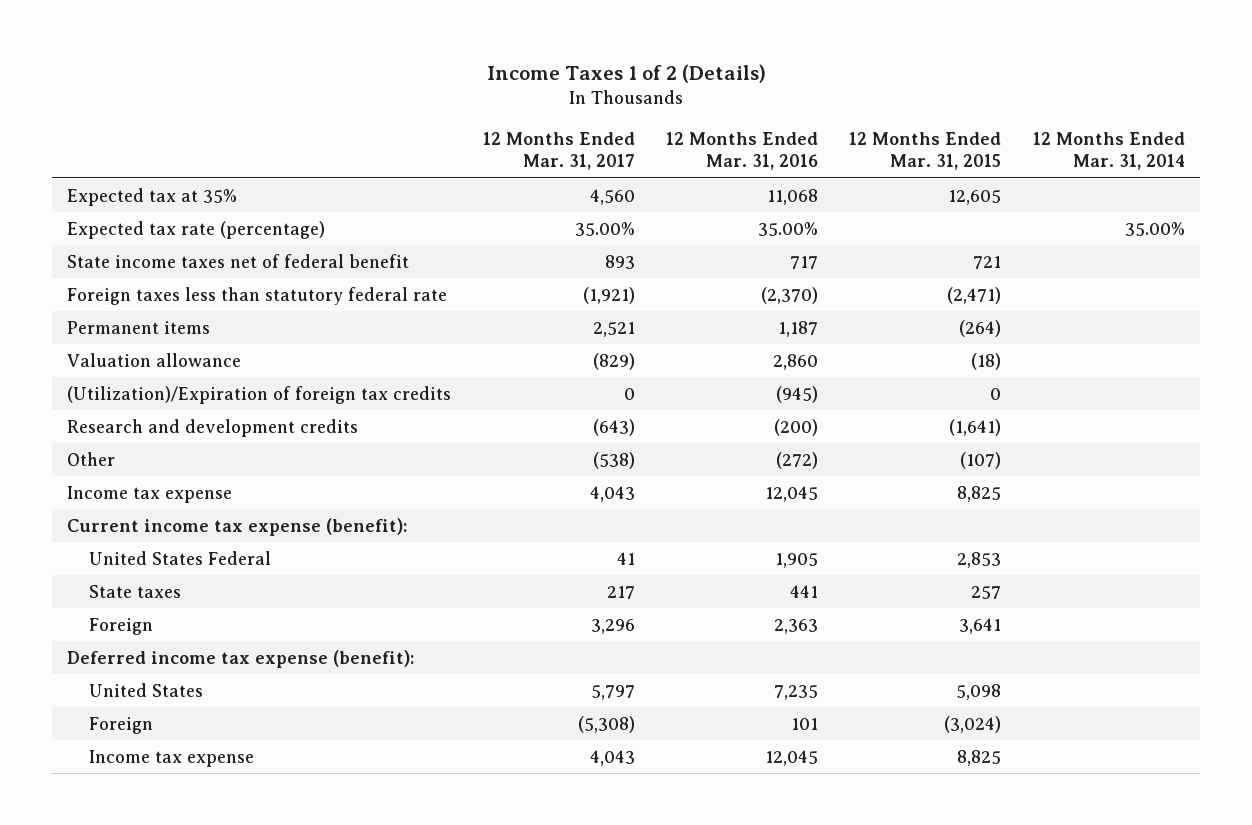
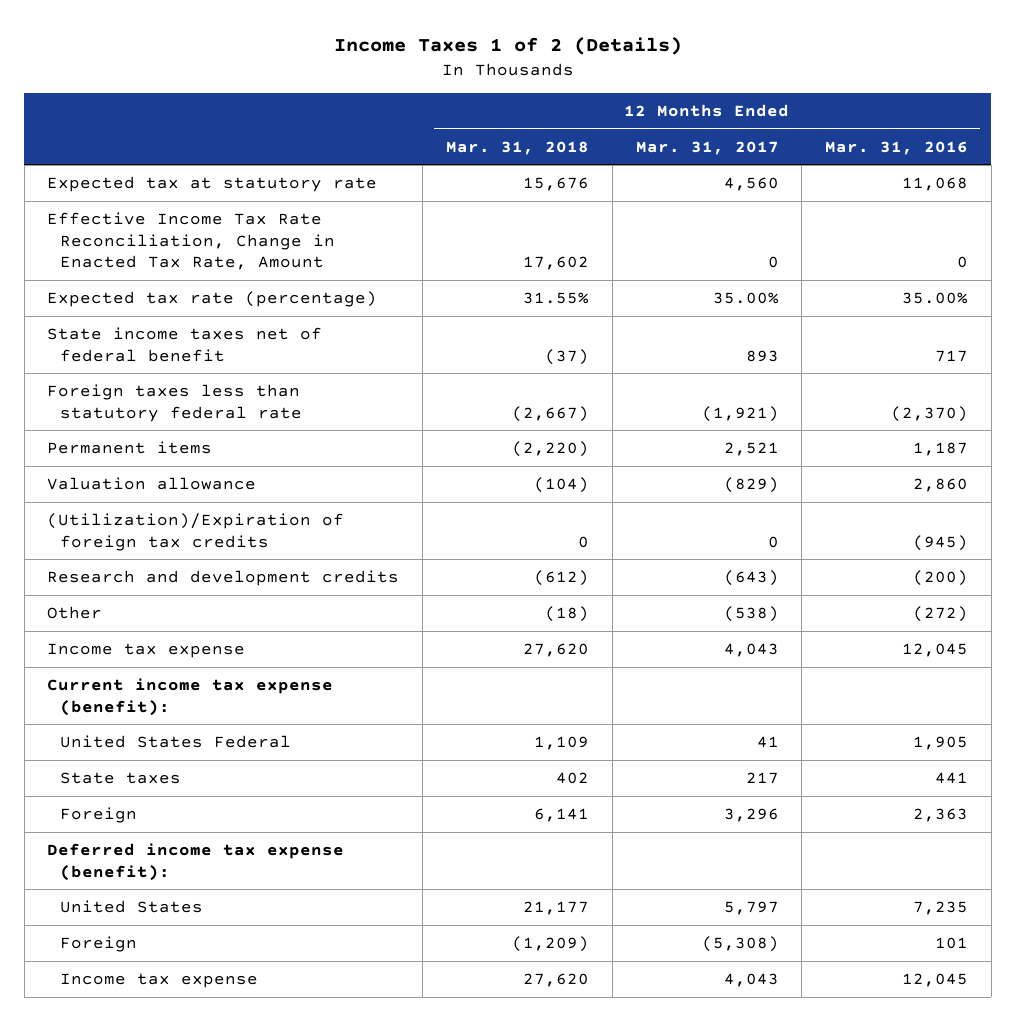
[849,131,1002,171] 12 Months Ended Mar. 31, 2015 -> none
[1032,131,1185,171] 12 Months Ended Mar. 31, 2014 -> none
none -> [445,140,589,155] Mar. 31, 2018
[67,187,238,206] Expected tax at 35% -> [47,176,378,193] Expected tax at statutory rate
none -> [47,212,336,271] Effective Income Tax Rate Reconciliation, Change in Enacted Tax Rate, Amount

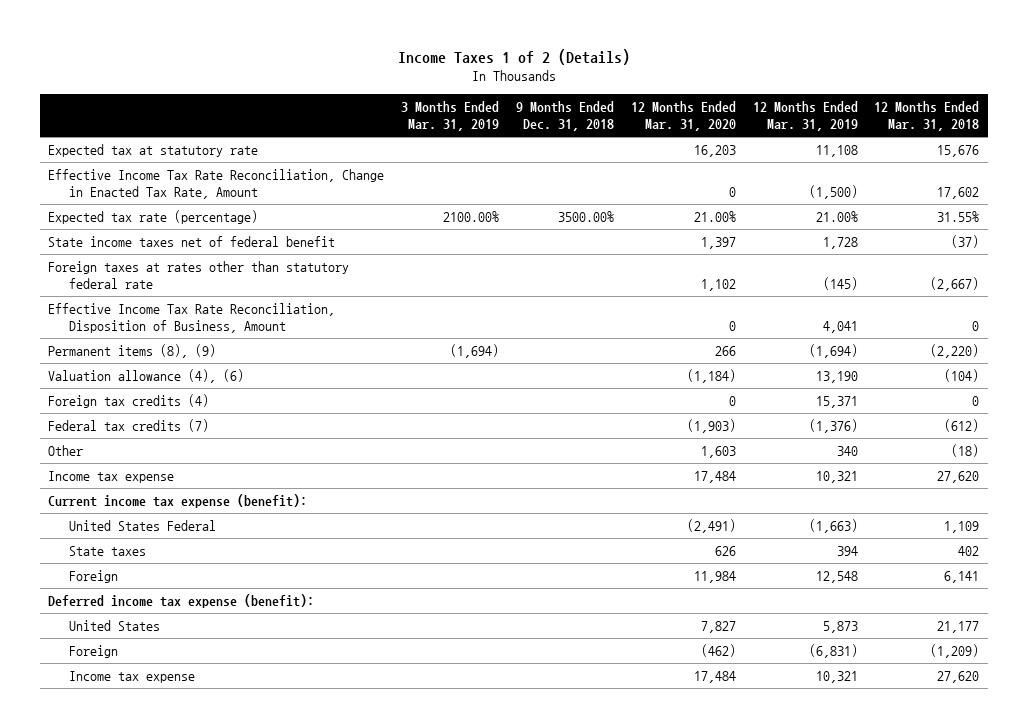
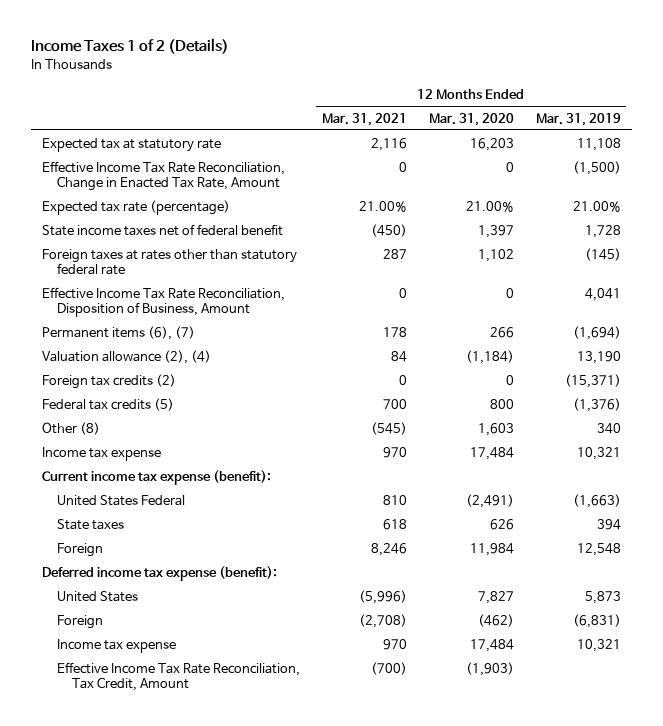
[401,100,500,132] 3 Months Ended Mar. 31, 2019 -> none
[516,100,615,132] 9 Months Ended Dec. 31, 2018 -> none
[874,100,980,132] 12 Months Ended Mar. 31, 2018 -> none
none -> [321,112,407,126] Mar. 31, 2021
[48,343,217,358] Permanent items (8), (9) -> [41,325,195,340] Permanent items (6), (7)
[48,368,245,383] Valuation allowance (4), (6) -> [41,349,211,364] Valuation allowance (2), (4)
[48,393,210,408] Foreign tax credits (4) -> [41,373,176,389] Foreign tax credits (2)
[815,395,858,408] 15,371 -> [564,373,621,388] (15,371)
[48,418,210,432] Federal tax credits (7) -> [41,397,174,411] Federal tax credits (5)
[686,418,736,433] (1,903) -> [489,398,514,409] 800
[48,444,84,456] Other -> [41,421,100,435] Other (8)
none -> [56,661,300,692] Effective Income Tax Rate Reconciliation, Tax Credit, Amount

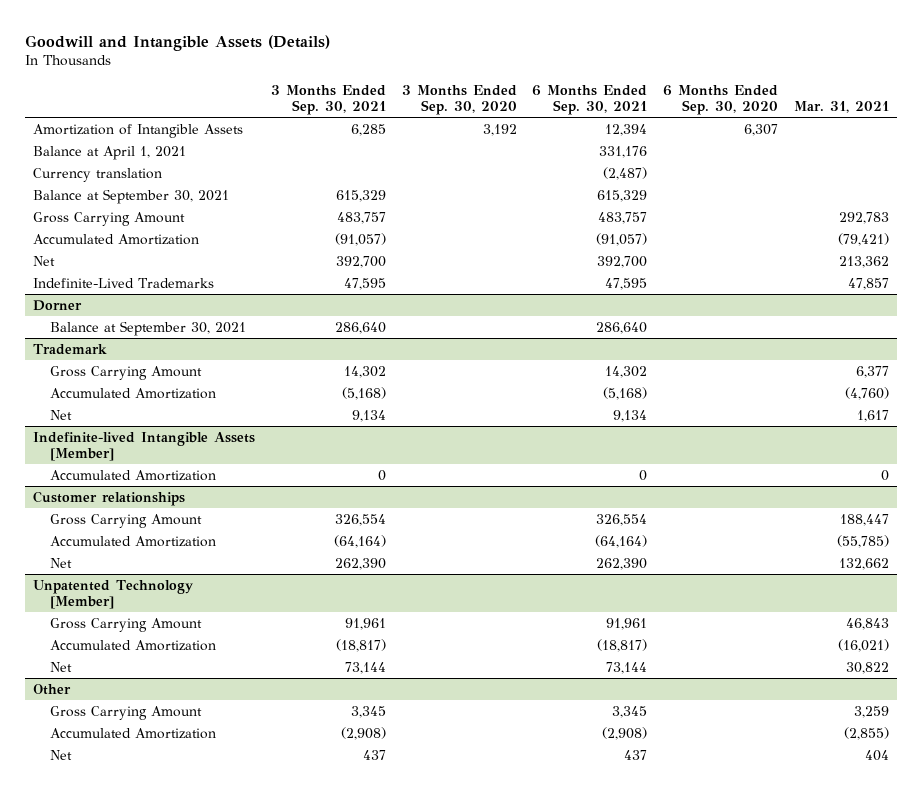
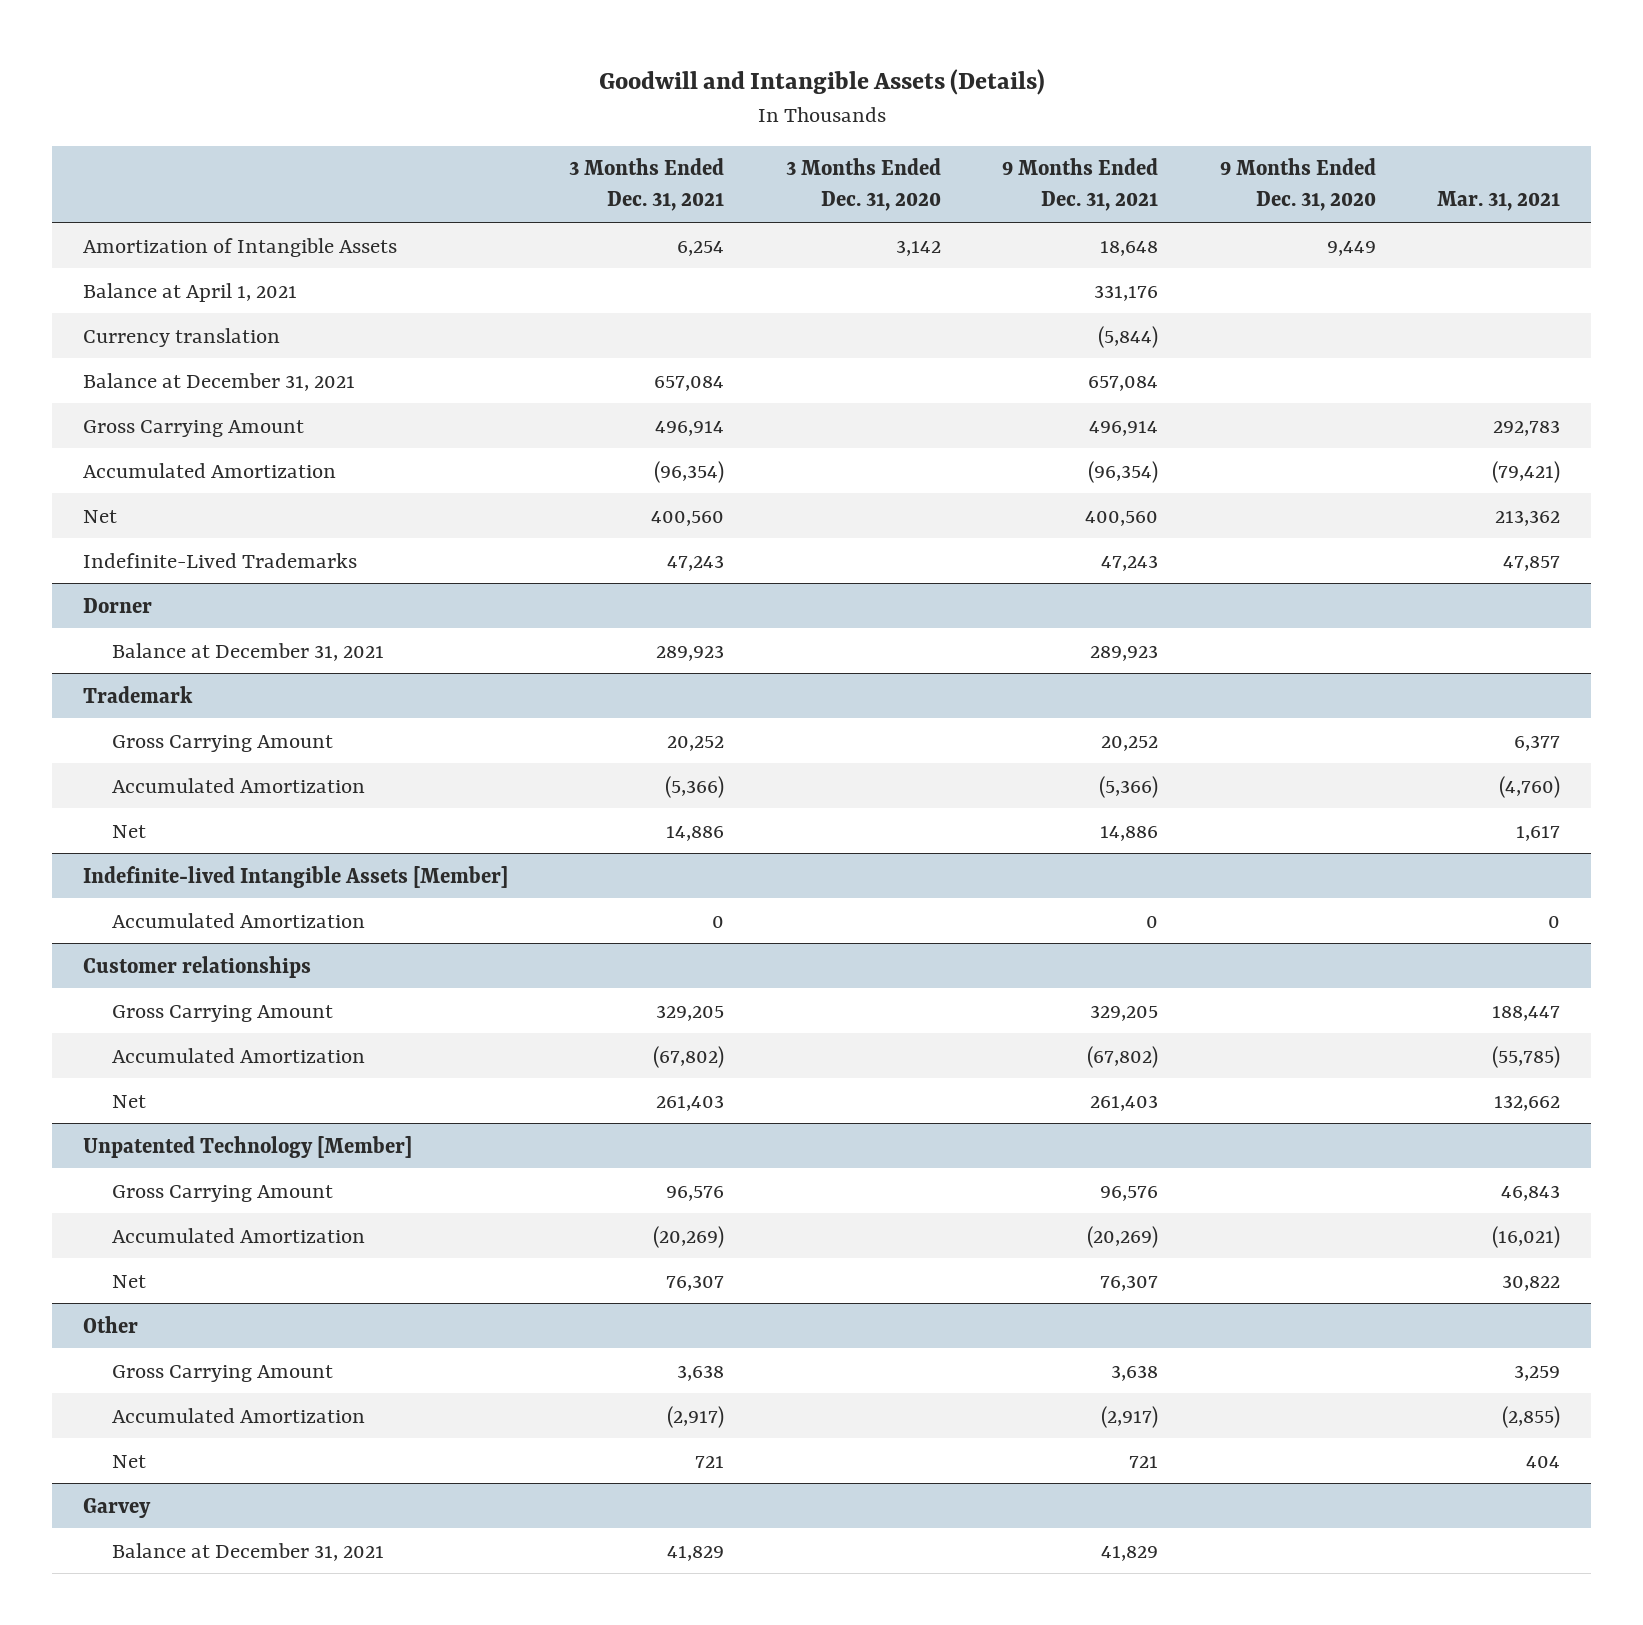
[270,84,386,116] 3 Months Ended Sep. 30, 2021 -> none
[401,84,517,116] 3 Months Ended Sep. 30, 2020 -> none
[532,84,648,116] 6 Months Ended Sep. 30, 2021 -> none
[662,84,778,116] 6 Months Ended Sep. 30, 2020 -> none
none -> [569,158,725,212] 3 Months Ended Dec. 31, 2021
none -> [785,158,941,212] 3 Months Ended Dec. 31, 2020
none -> [1002,158,1159,212] 9 Months Ended Dec. 31, 2021
none -> [1219,158,1376,212] 9 Months Ended Dec. 31, 2020
[33,188,230,204] Balance at September 30, 2021 -> [82,372,355,391] Balance at December 31, 2021
[49,320,246,336] Balance at September 30, 2021 -> [112,642,385,661] Balance at December 31, 2021
none -> [82,1497,151,1518] Garvey
none -> [112,1542,385,1561] Balance at December 31, 2021

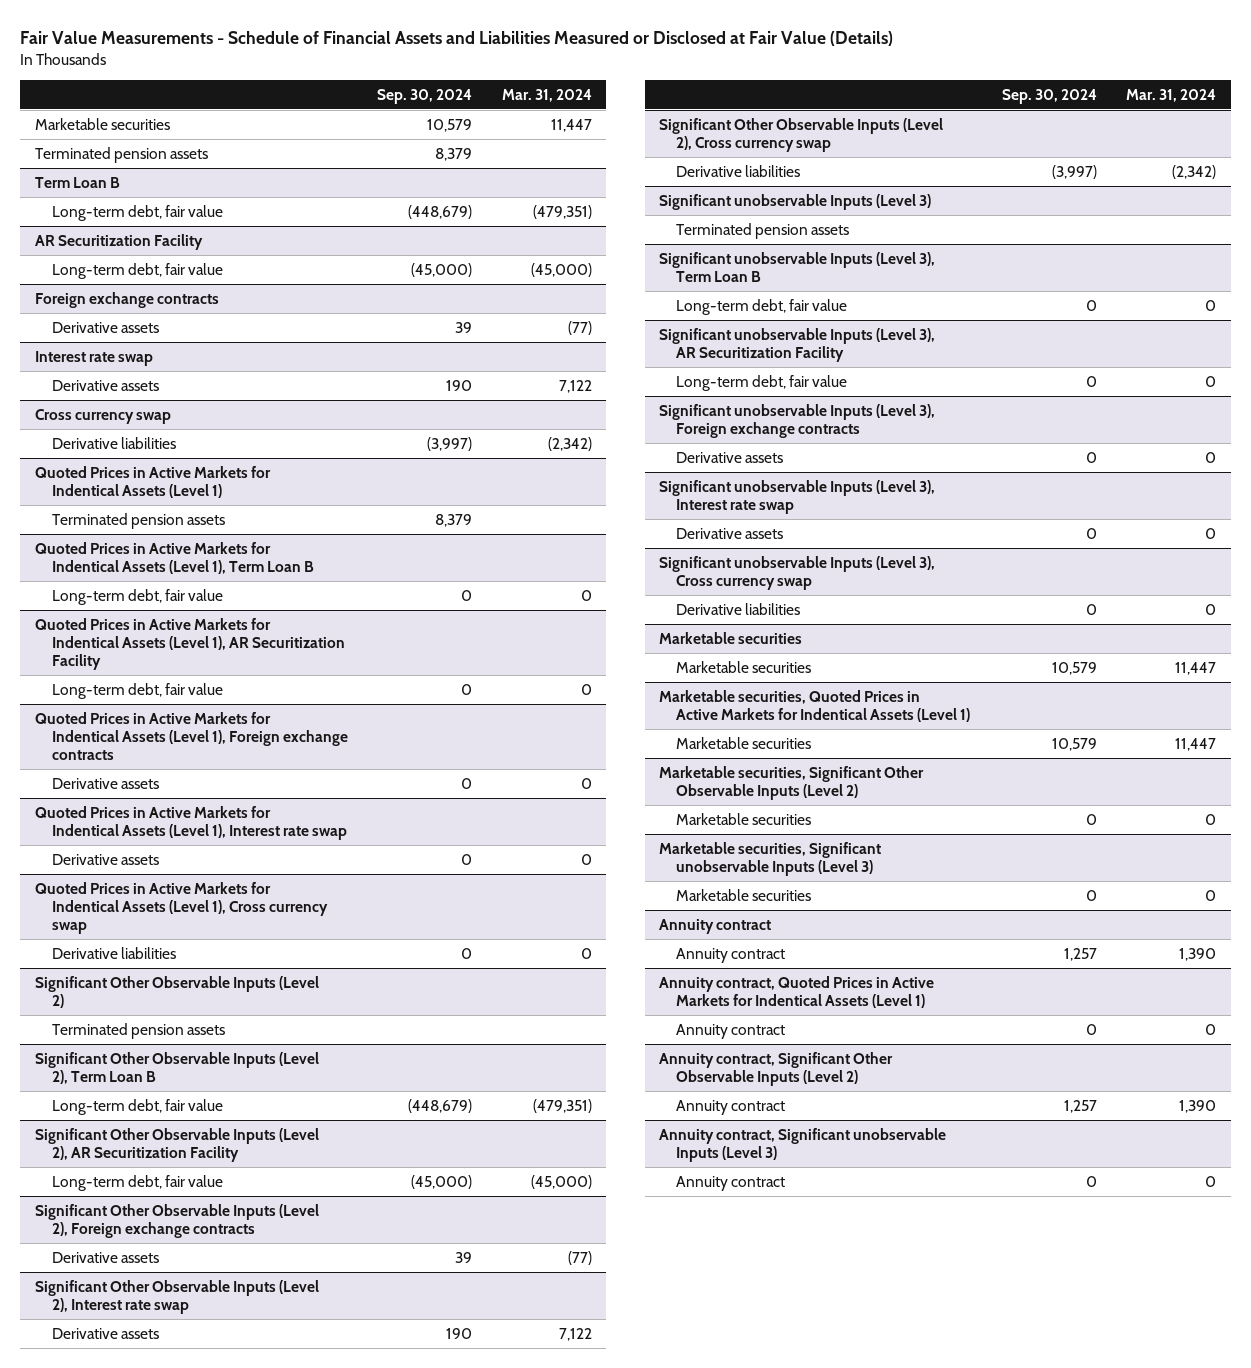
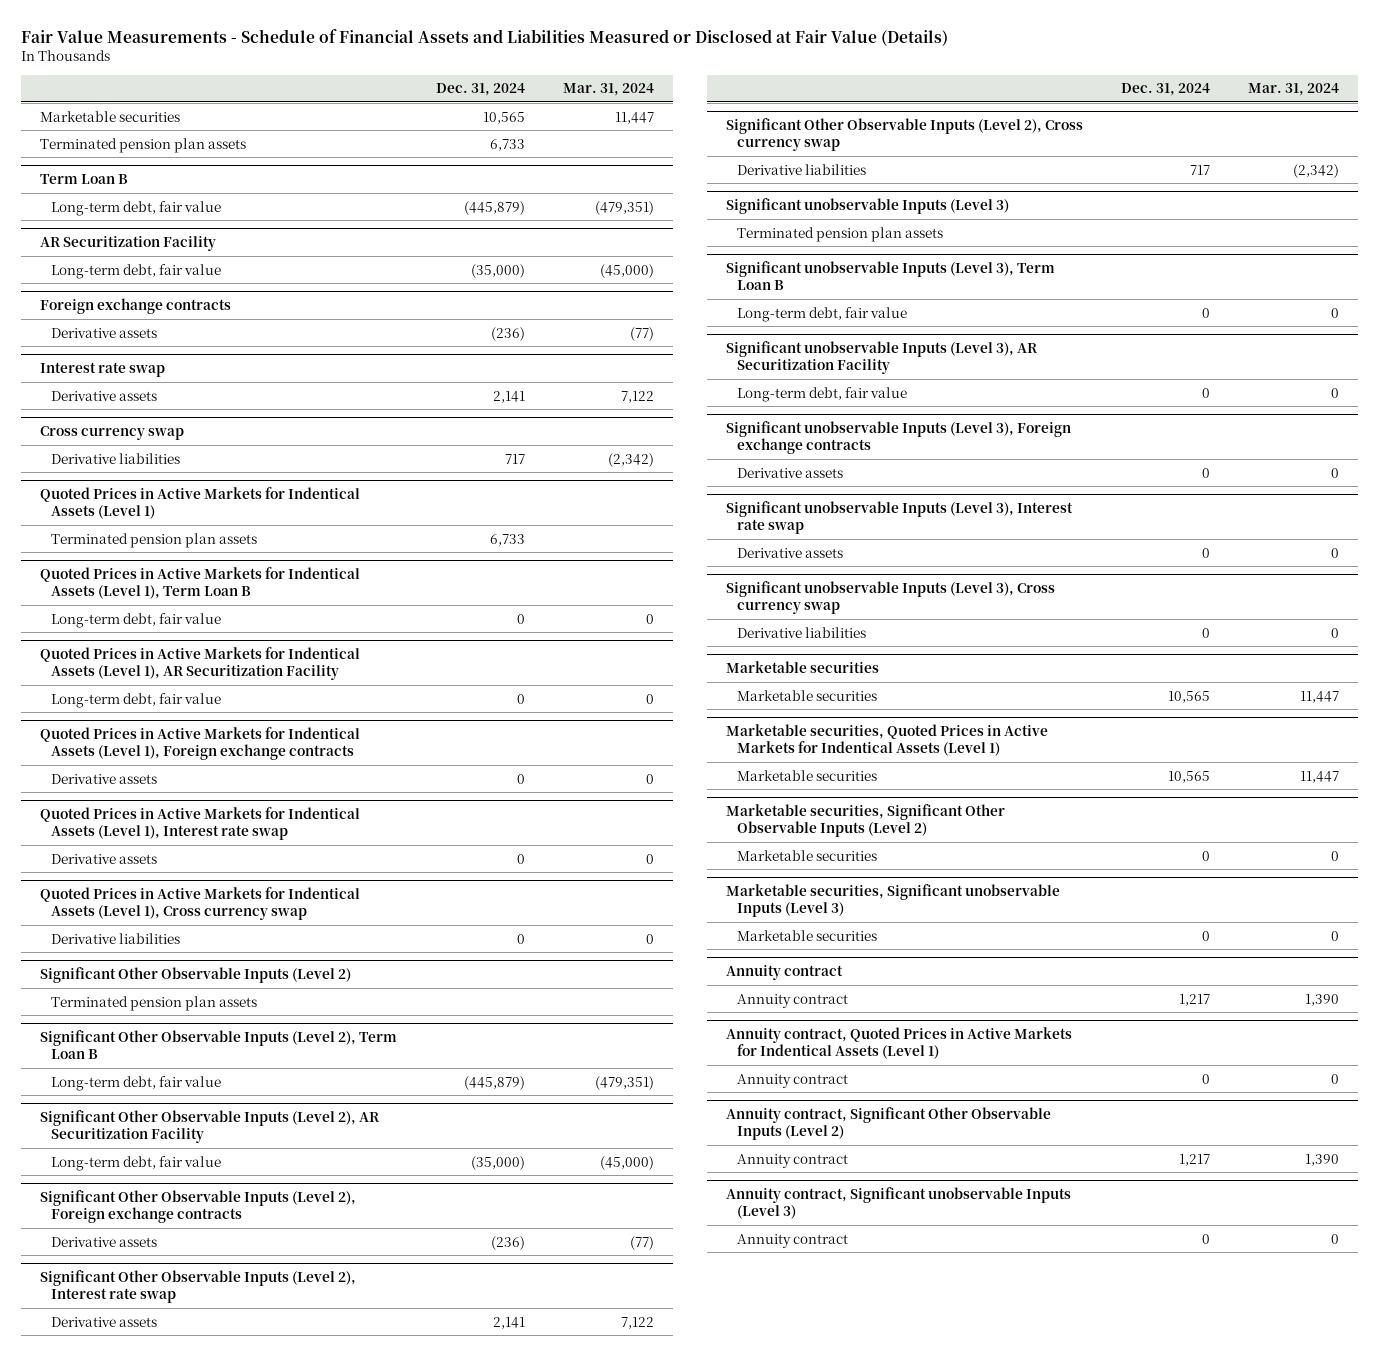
[377,88,473,104] Sep. 30, 2024 -> none
none -> [435,83,525,97] Dec. 31, 2024
[34,146,208,163] Terminated pension assets -> [40,137,247,153] Terminated pension plan assets
[51,512,225,529] Terminated pension assets -> [51,532,258,548] Terminated pension plan assets
[51,1022,225,1039] Terminated pension assets -> [51,995,258,1011] Terminated pension plan assets
[676,222,850,239] Terminated pension assets -> [736,226,943,242] Terminated pension plan assets

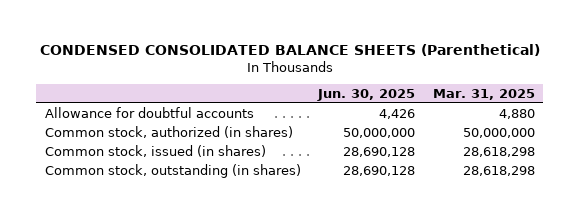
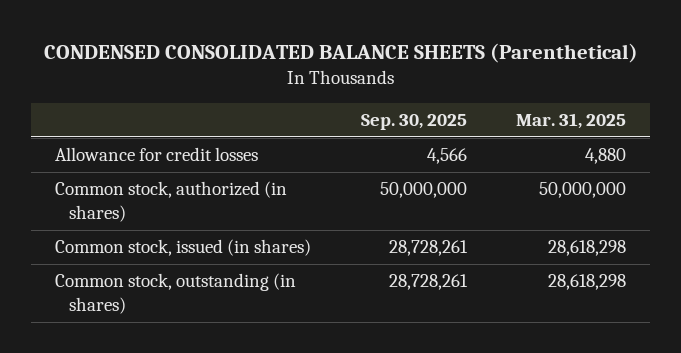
[317,88,416,101] Jun. 30, 2025 -> none
none -> [360,113,467,130] Sep. 30, 2025
[44,106,254,118] Allowance for doubtful accounts -> [55,147,259,162] Allowance for credit losses

